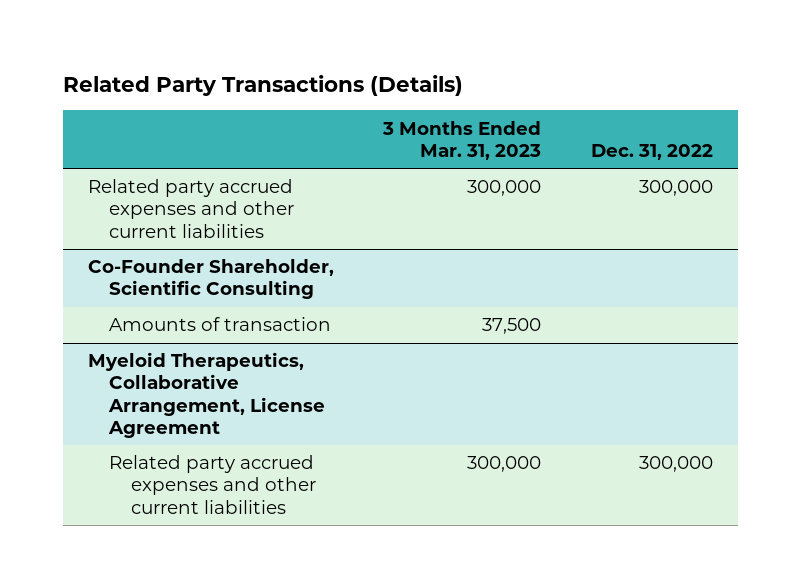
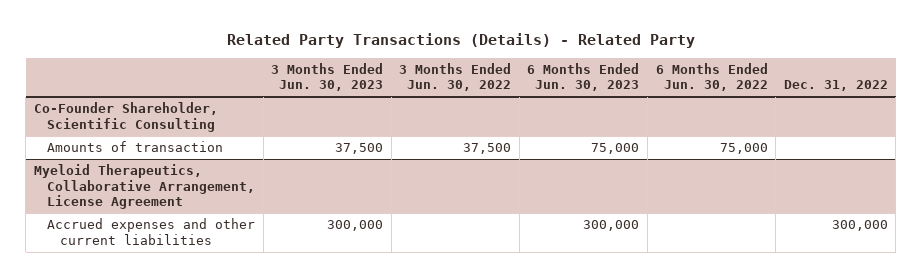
[62,74,463,96] Related Party Transactions (Details) -> [226,33,695,49] Related Party Transactions (Details) - Related Party
[382,120,542,160] 3 Months Ended Mar. 31, 2023 -> none
none -> [271,62,384,92] 3 Months Ended Jun. 30, 2023
none -> [399,62,512,92] 3 Months Ended Jun. 30, 2022
none -> [527,62,640,92] 6 Months Ended Jun. 30, 2023
none -> [655,62,768,92] 6 Months Ended Jun. 30, 2022
[87,179,295,238] Related party accrued expenses and other current liabilities -> none
[109,455,316,514] Related party accrued expenses and other current liabilities -> [47,218,256,245] Accrued expenses and other current liabilities

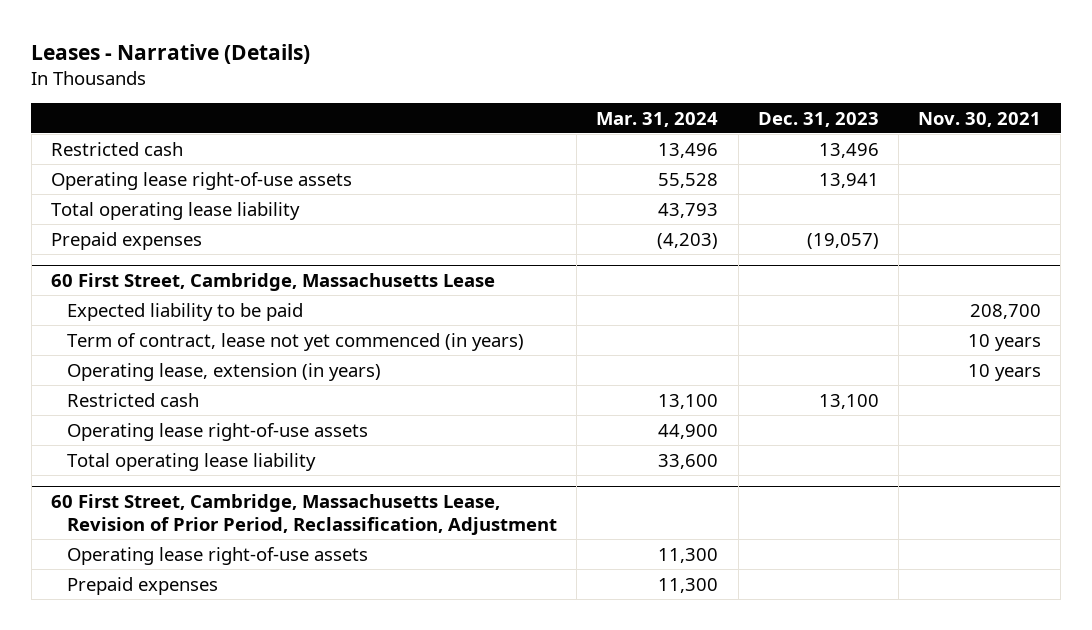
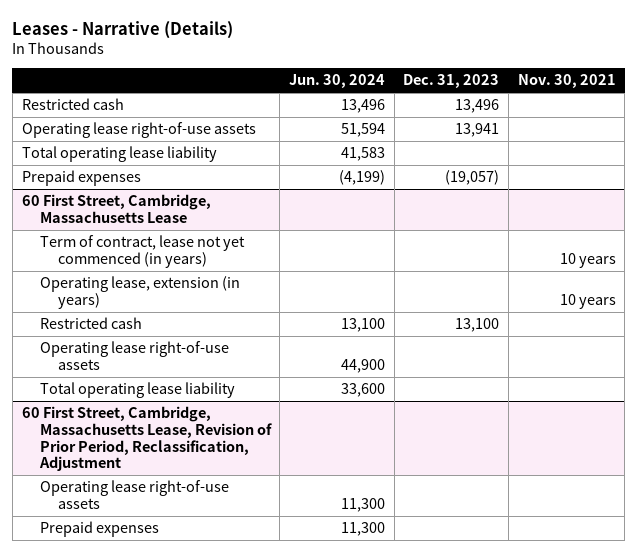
[596,111,719,127] Mar. 31, 2024 -> none
none -> [289,74,386,89] Jun. 30, 2024
[67,302,304,321] Expected liability to be paid -> none

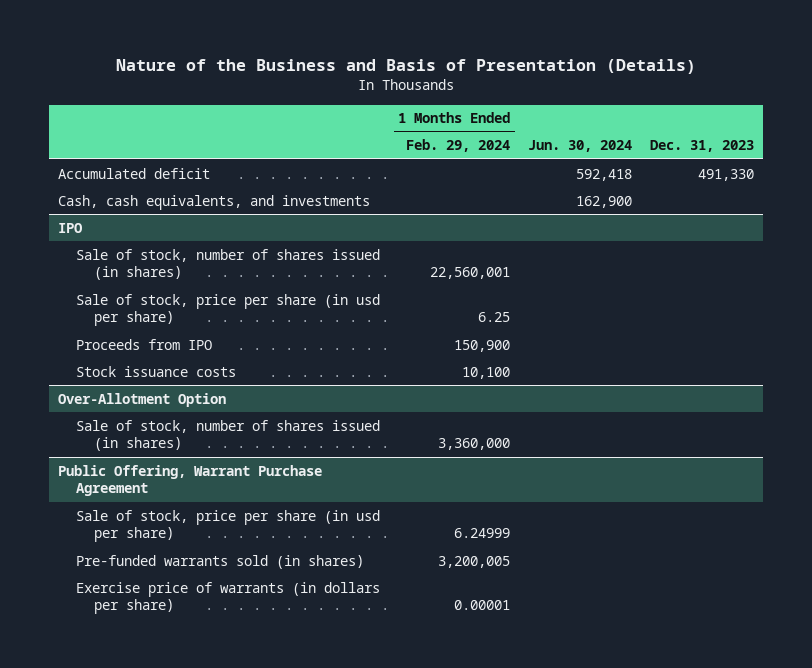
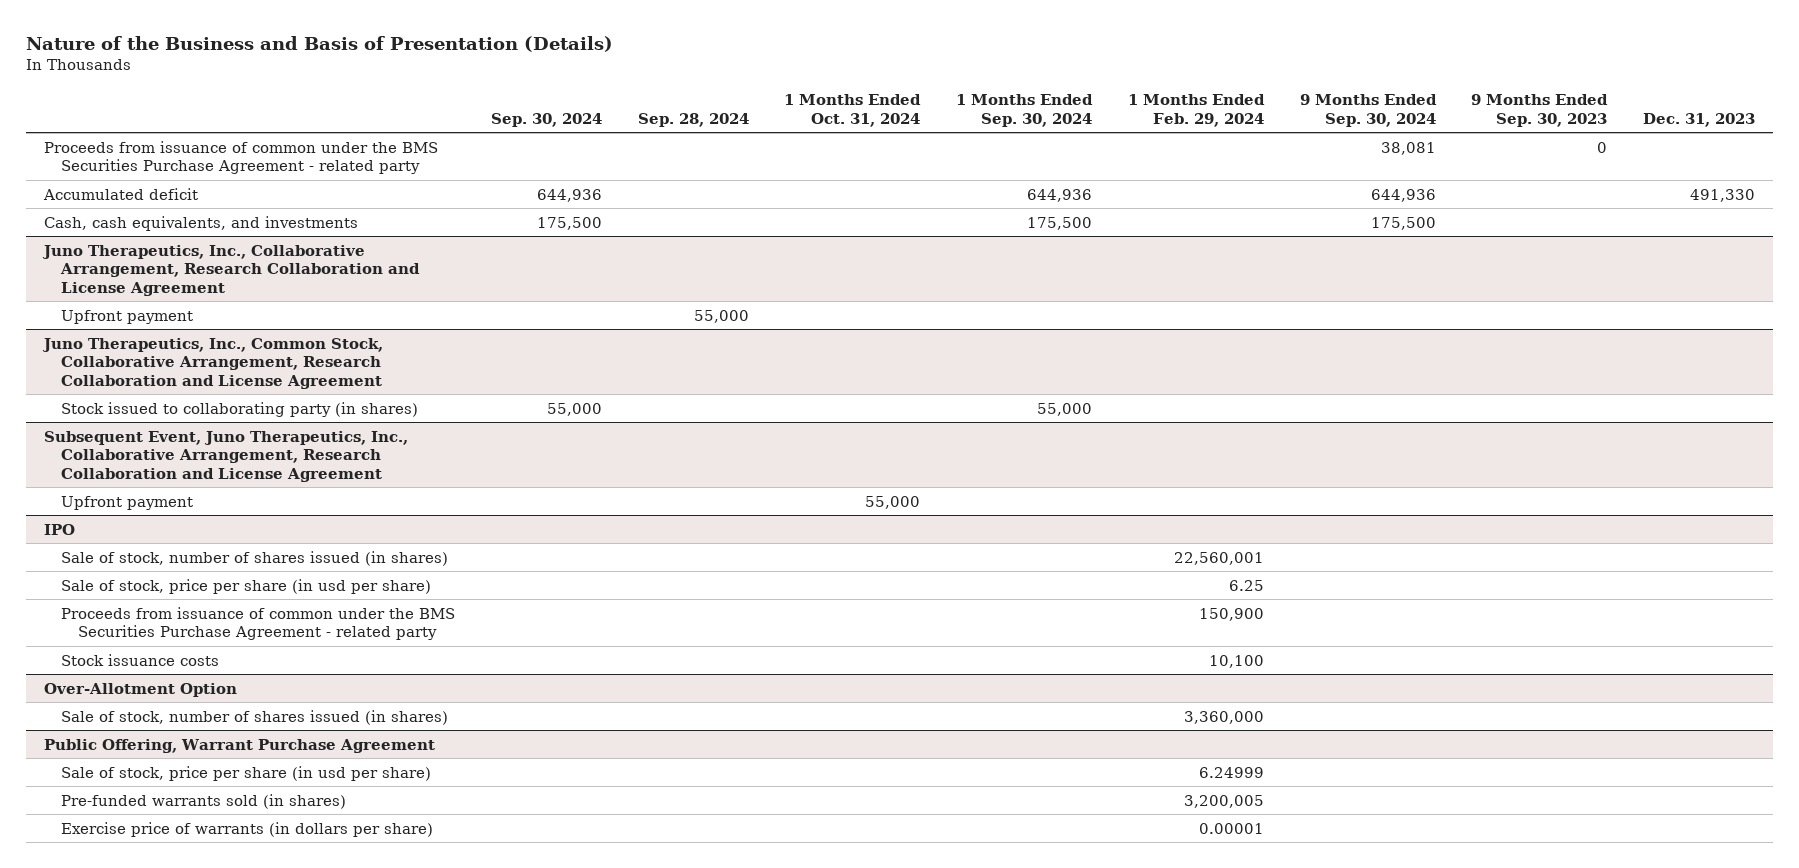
[527,140,632,153] Jun. 30, 2024 -> none
none -> [490,112,602,127] Sep. 30, 2024
none -> [637,112,749,127] Sep. 28, 2024
none -> [784,94,922,127] 1 Months Ended Oct. 31, 2024
none -> [956,94,1094,127] 1 Months Ended Sep. 30, 2024
none -> [1299,94,1437,127] 9 Months Ended Sep. 30, 2024
none -> [1471,94,1609,127] 9 Months Ended Sep. 30, 2023
none -> [44,140,439,175] Proceeds from issuance of common under the BMS Securities Purchase Agreement - related party
none -> [42,244,421,296] Juno Therapeutics, Inc., Collaborative Arrangement, Research Collaboration and License Agreement
none -> [61,309,194,324] Upfront payment
none -> [42,337,384,389] Juno Therapeutics, Inc., Common Stock, Collaborative Arrangement, Research Collaboration and License Agreement
none -> [61,401,419,417] Stock issued to collaborating party (in shares)
none -> [44,430,409,482] Subsequent Event, Juno Therapeutics, Inc., Collaborative Arrangement, Research Collaboration and License Agreement
none -> [61,495,194,510] Upfront payment
[76,338,213,350] Proceeds from IPO -> [61,606,456,641] Proceeds from issuance of common under the BMS Securities Purchase Agreement - related party

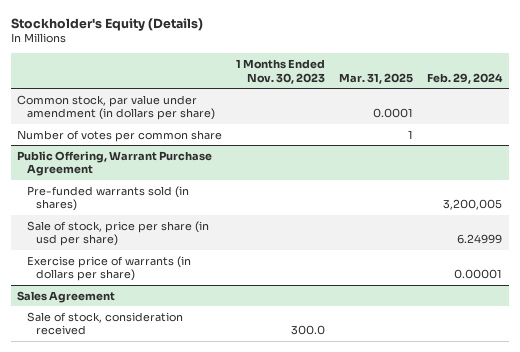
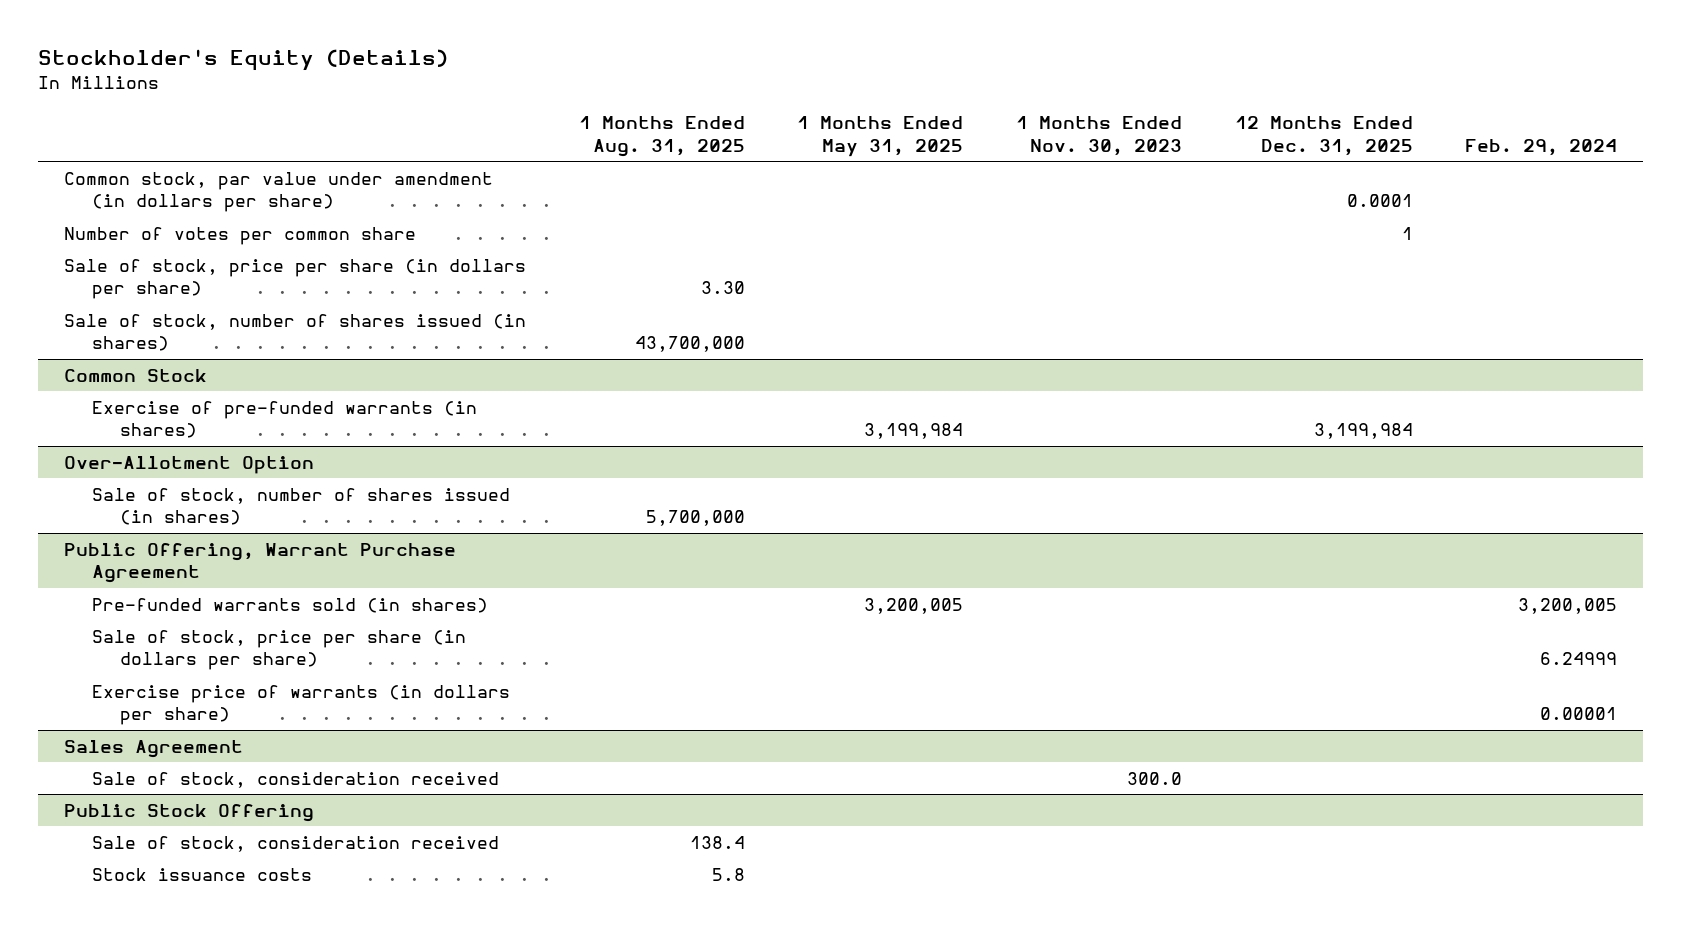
[339,72,414,84] Mar. 31, 2025 -> none
none -> [578,116,745,157] 1 Months Ended Aug. 31, 2025
none -> [797,116,964,157] 1 Months Ended May 31, 2025
none -> [1234,116,1413,156] 12 Months Ended Dec. 31, 2025
none -> [64,258,527,300] Sale of stock, price per share (in dollars per share)
none -> [64,313,527,352] Sale of stock, number of shares issued (in shares)
none -> [64,368,208,382] Common Stock
none -> [92,400,478,439] Exercise of pre-funded warrants (in shares)
none -> [64,455,315,474] Over-Allotment Option
none -> [92,487,511,526] Sale of stock, number of shares issued (in shares)
[26,220,209,247] Sale of stock, price per share (in usd per share) -> [92,629,467,671] Sale of stock, price per share (in dollars per share)
none -> [64,803,315,822] Public Stock Offering
none -> [92,835,500,852] Sale of stock, consideration received
none -> [92,867,313,881] Stock issuance costs

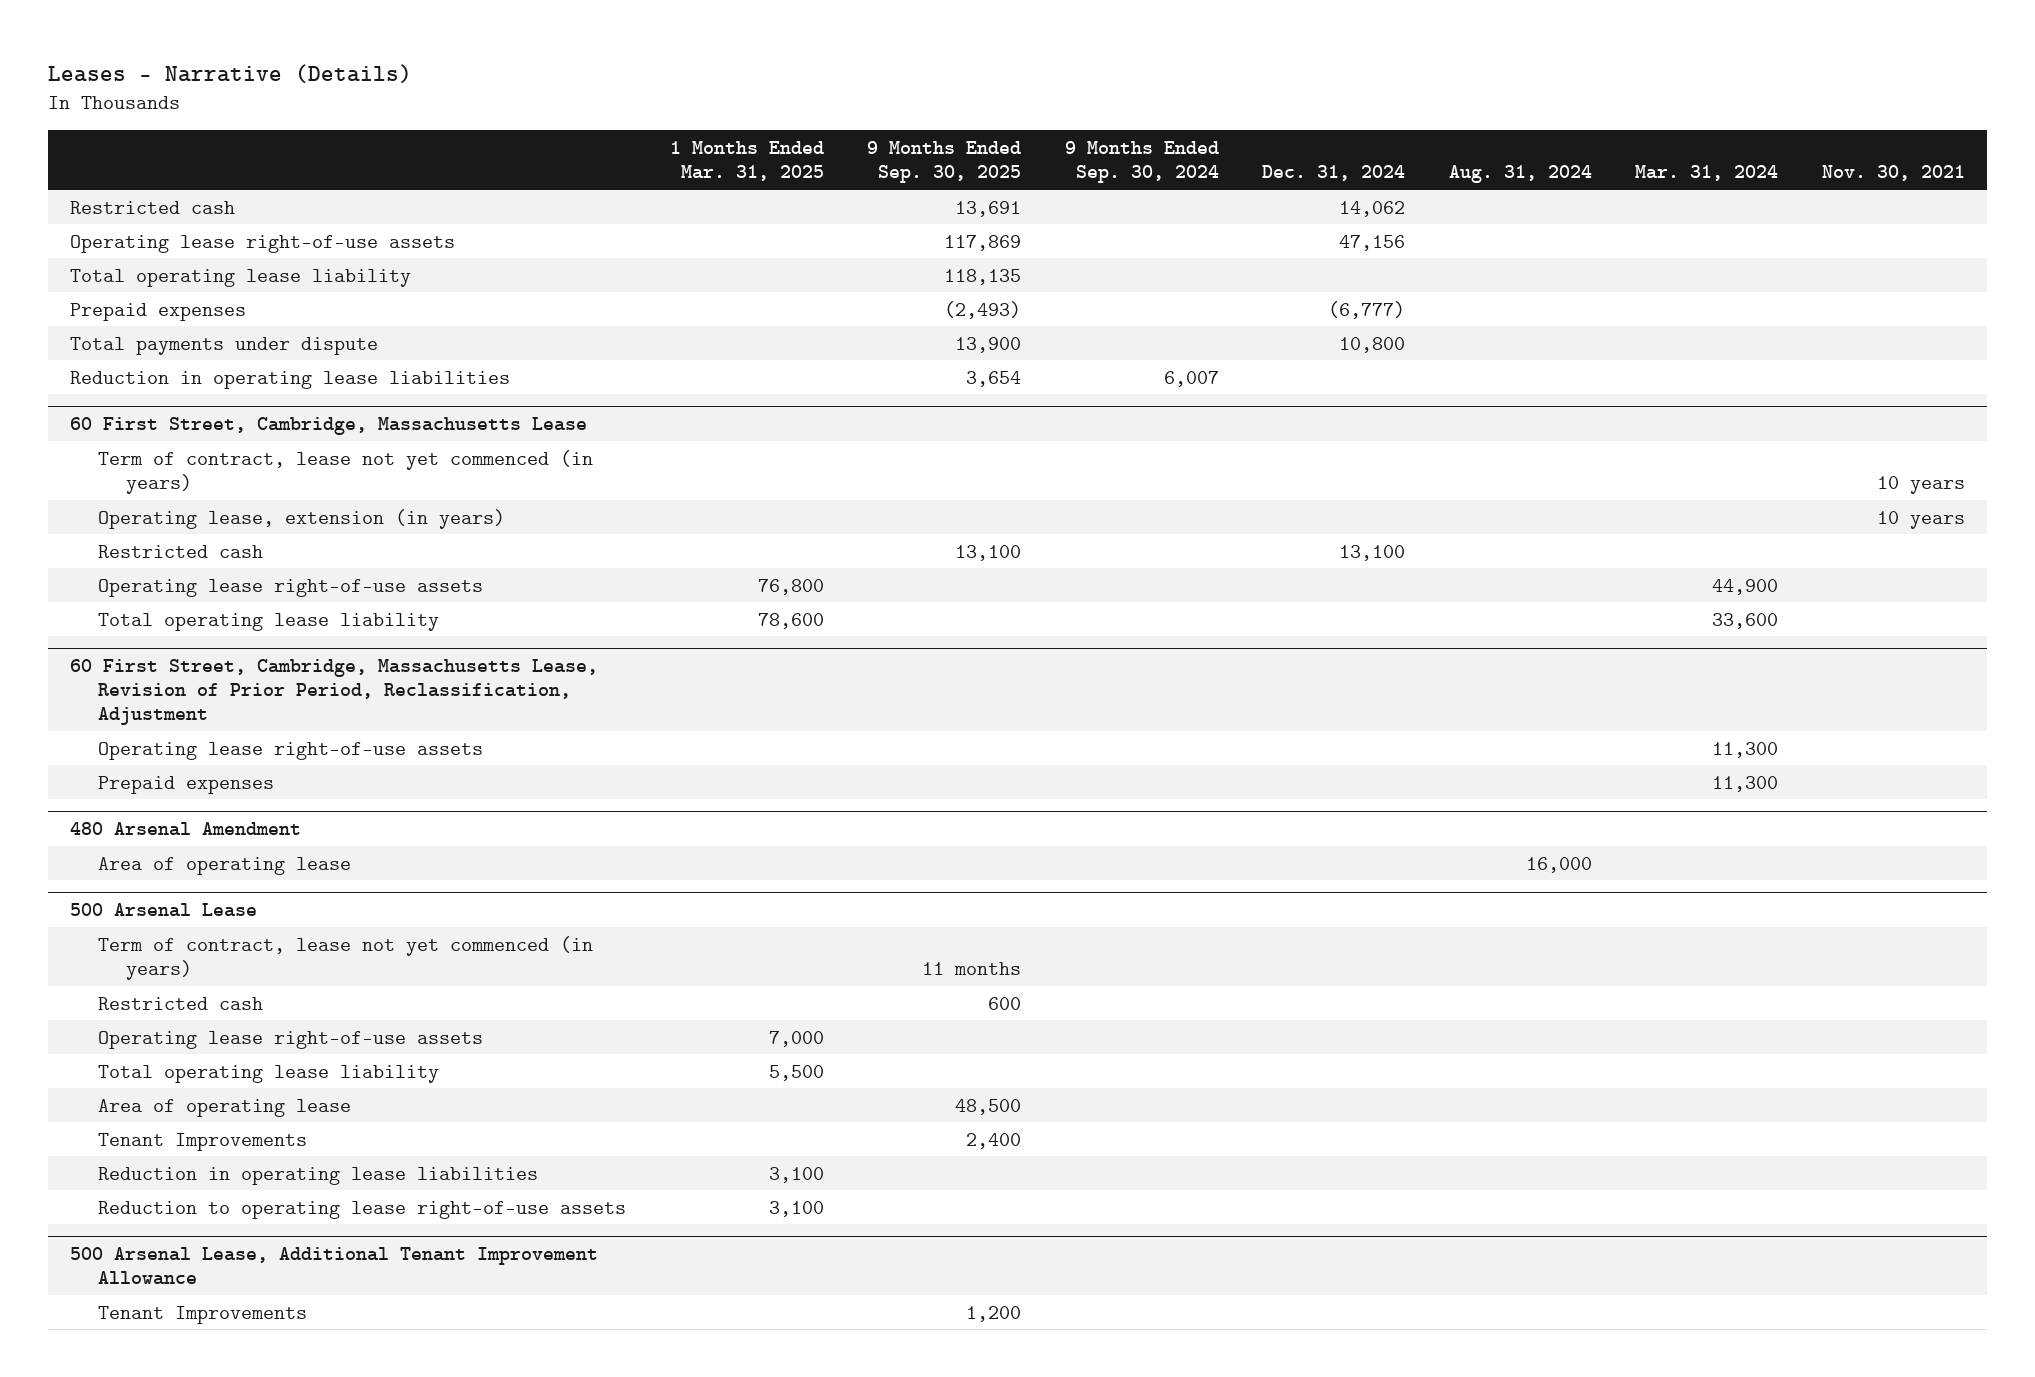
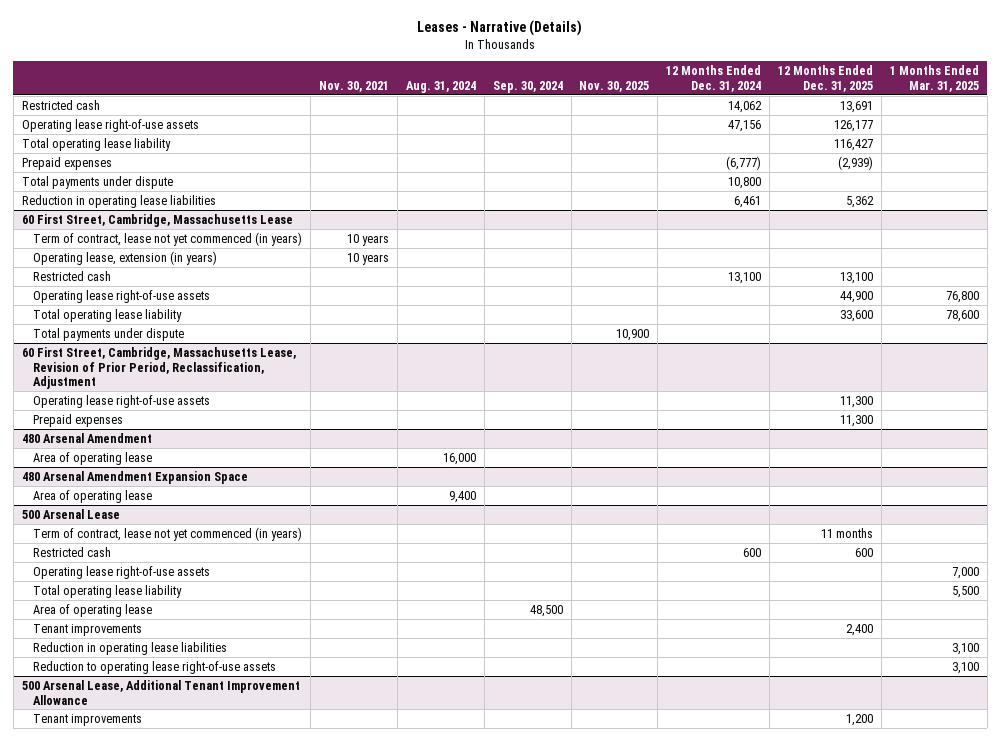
[867,140,1022,184] 9 Months Ended Sep. 30, 2025 -> none
[1064,140,1219,184] 9 Months Ended Sep. 30, 2024 -> none
[1262,165,1406,182] Dec. 31, 2024 -> none
[1635,165,1779,182] Mar. 31, 2024 -> none
none -> [492,80,563,93] Sep. 30, 2024
none -> [579,80,650,92] Nov. 30, 2025
none -> [666,65,762,92] 12 Months Ended Dec. 31, 2024
none -> [777,65,873,92] 12 Months Ended Dec. 31, 2025
none -> [33,327,185,341] Total payments under dispute
none -> [21,470,248,484] 480 Arsenal Amendment Expansion Space
none -> [33,489,153,503] Area of operating lease
[97,1132,307,1151] Tenant Improvements -> [33,623,143,636] Tenant improvements
[97,1305,307,1324] Tenant Improvements -> [33,713,143,726] Tenant improvements

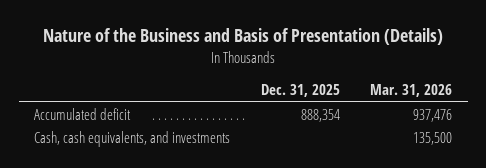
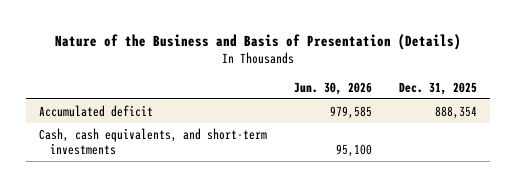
[370,84,453,98] Mar. 31, 2026 -> none
none -> [294,81,373,95] Jun. 30, 2026
[34,131,231,148] Cash, cash equivalents, and investments -> [39,127,268,155] Cash, cash equivalents, and short-term investments

